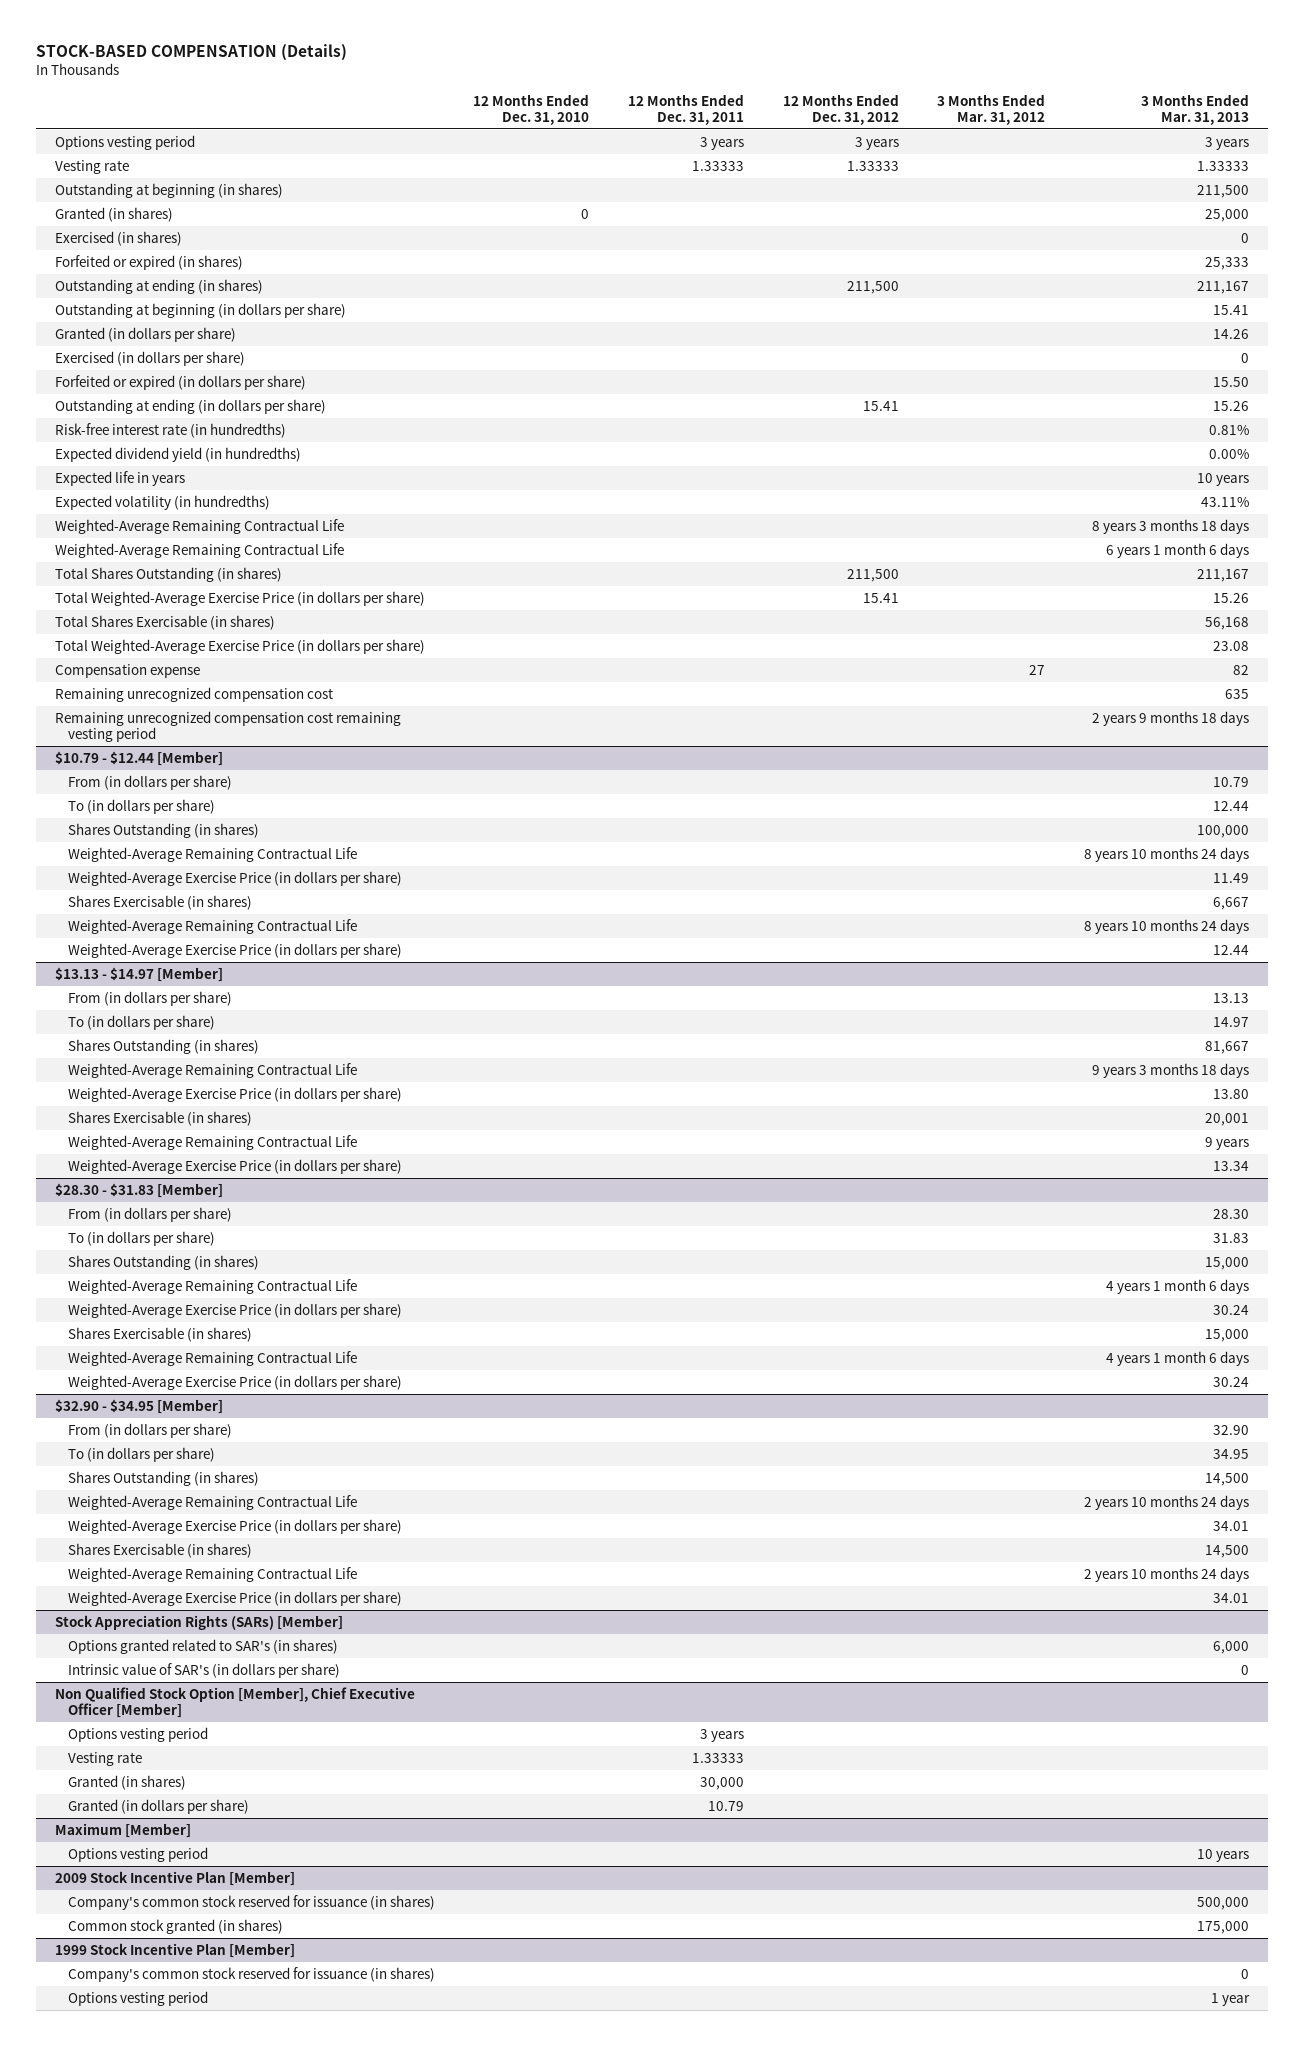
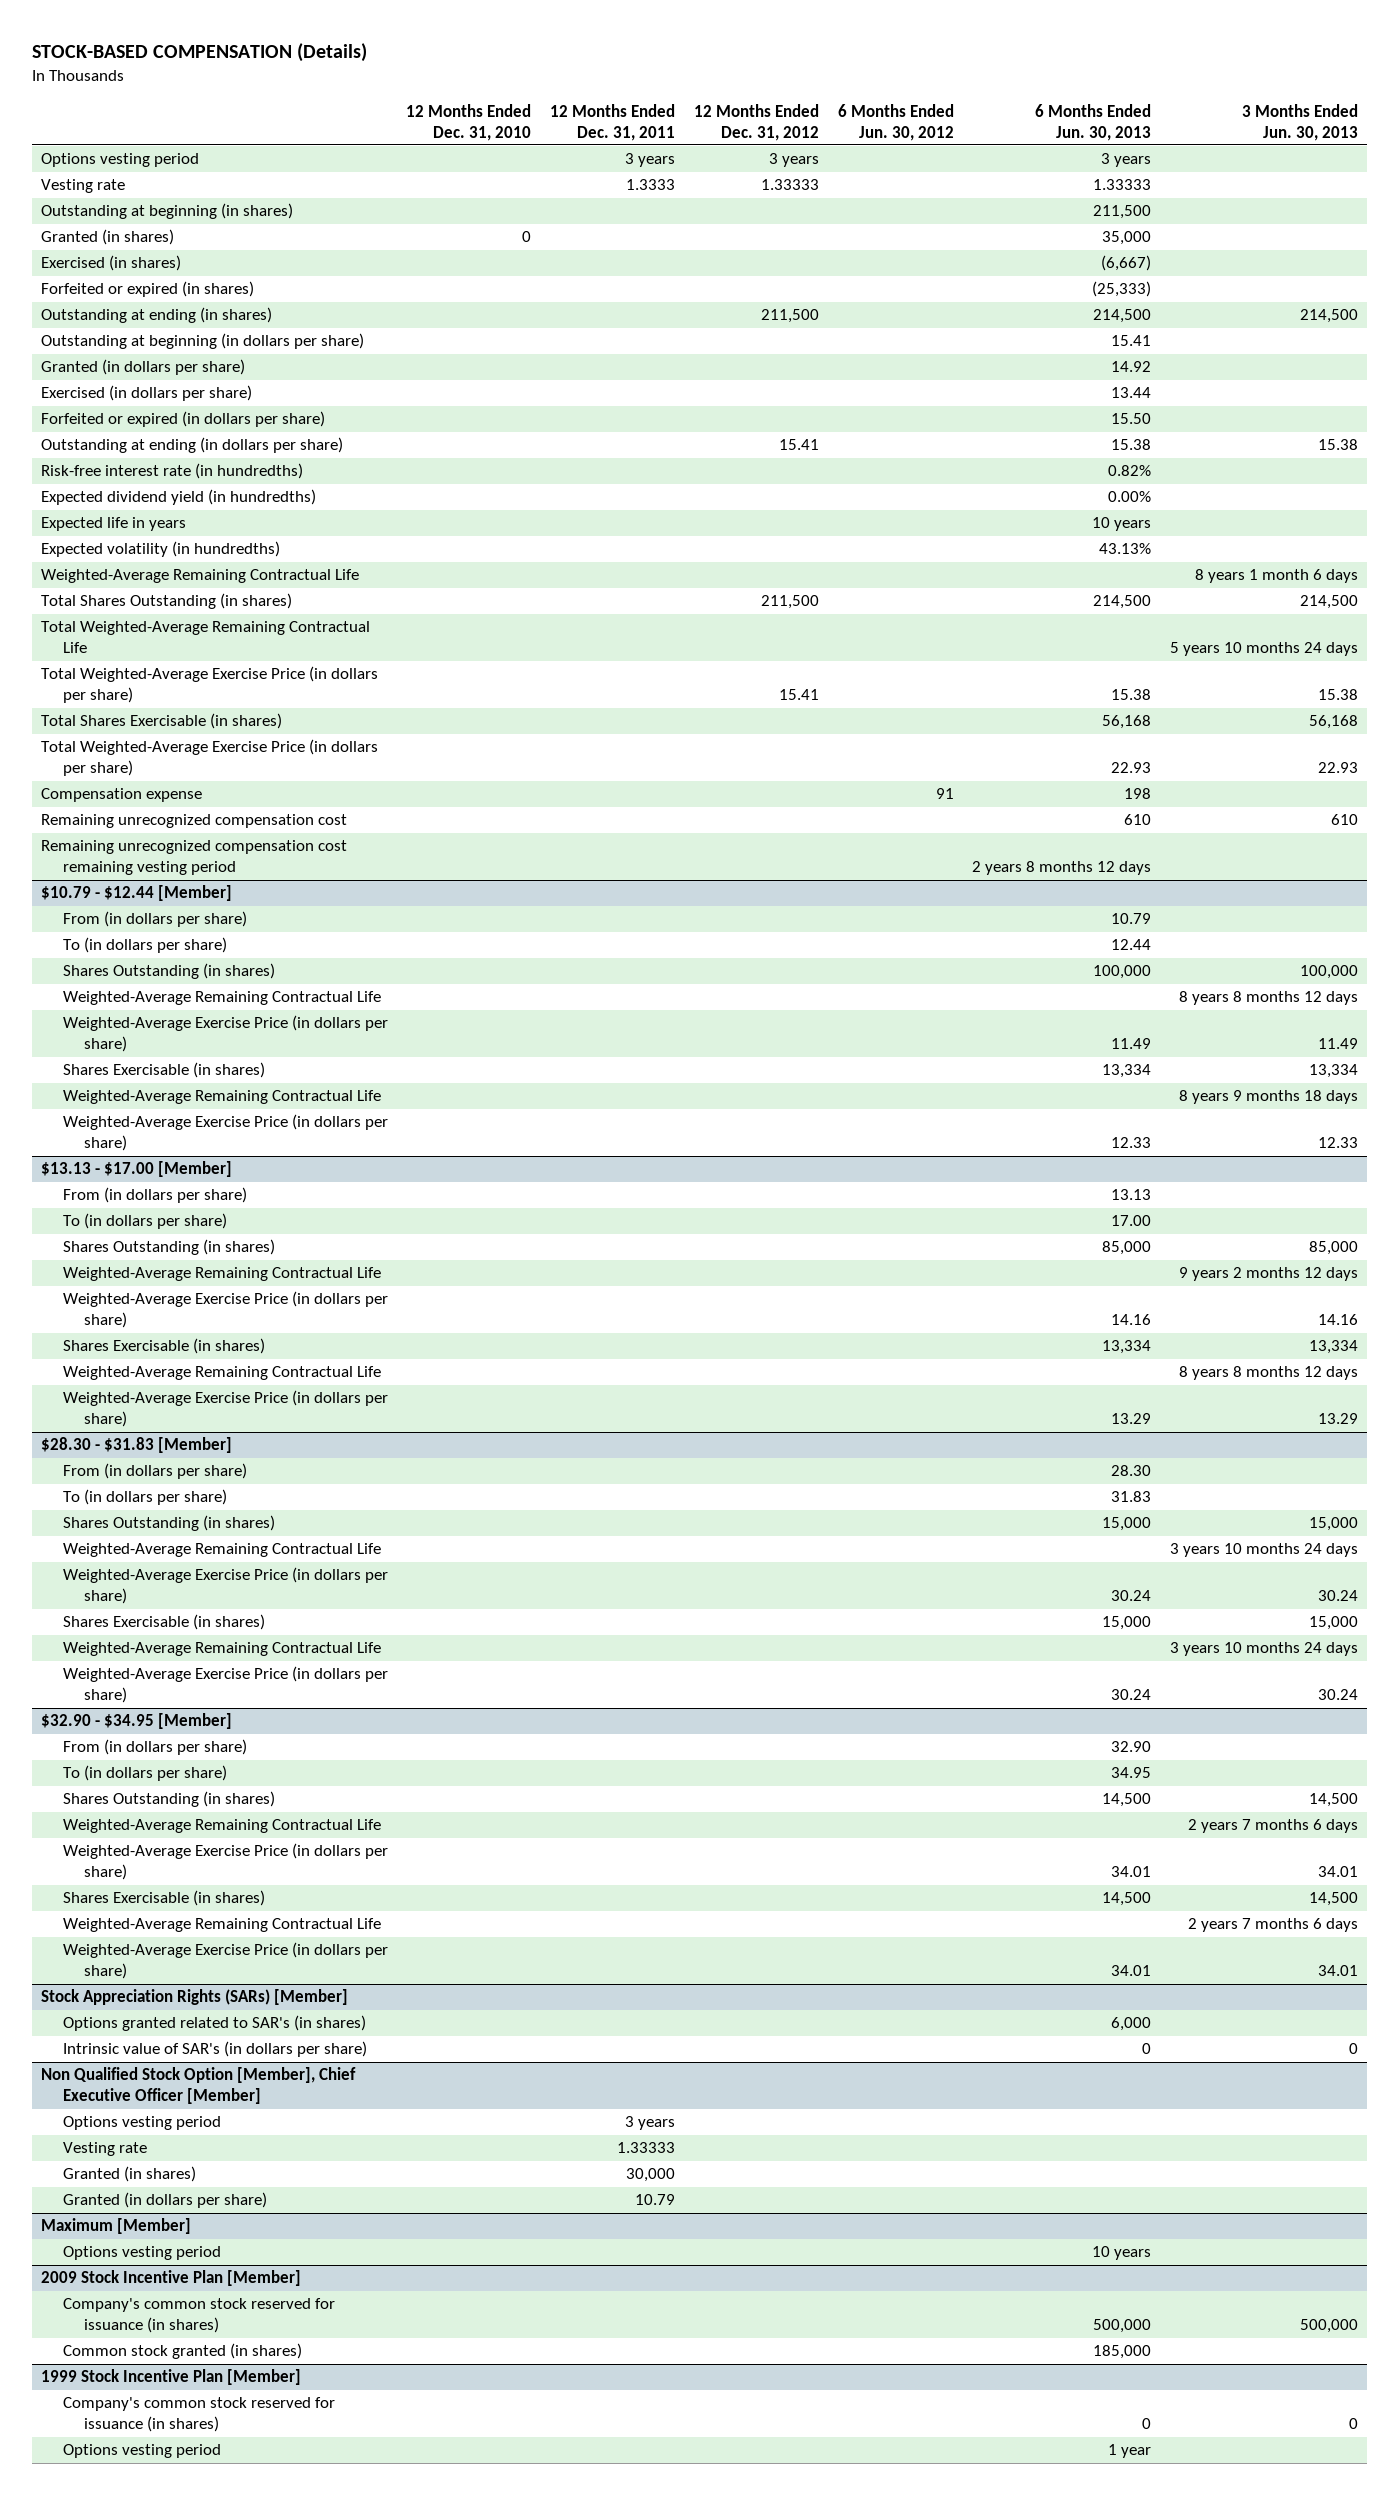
[937,93,1046,125] 3 Months Ended Mar. 31, 2012 -> none
[1141,93,1250,125] 3 Months Ended Mar. 31, 2013 -> none
none -> [837,103,954,141] 6 Months Ended Jun. 30, 2012
none -> [1035,103,1152,141] 6 Months Ended Jun. 30, 2013
none -> [1241,103,1358,141] 3 Months Ended Jun. 30, 2013
[692,160,745,171] 1.33333 -> [626,179,676,191] 1.3333
[54,542,344,558] Weighted-Average Remaining Contractual Life -> none
none -> [41,621,371,654] Total Weighted-Average Remaining Contractual Life
[54,966,223,982] $13.13 - $14.97 [Member] -> none
[67,990,232,1006] From (in dollars per share) -> none
[67,1014,215,1030] To (in dollars per share) -> none
[67,1038,259,1054] Shares Outstanding (in shares) -> none
[67,1062,357,1078] Weighted-Average Remaining Contractual Life -> none
[67,1086,402,1102] Weighted-Average Exercise Price (in dollars per share) -> none
[67,1110,252,1126] Shares Exercisable (in shares) -> none
[67,1134,357,1150] Weighted-Average Remaining Contractual Life -> none
[67,1158,402,1174] Weighted-Average Exercise Price (in dollars per share) -> none
none -> [41,1161,233,1178] $13.13 - $17.00 [Member]
none -> [62,1187,247,1204] From (in dollars per share)
none -> [62,1213,227,1230] To (in dollars per share)
none -> [62,1239,275,1256] Shares Outstanding (in shares)
none -> [62,1267,381,1282] Weighted-Average Remaining Contractual Life
none -> [62,1291,388,1329] Weighted-Average Exercise Price (in dollars per share)
none -> [62,1338,265,1355] Shares Exercisable (in shares)
none -> [62,1366,381,1381] Weighted-Average Remaining Contractual Life
none -> [62,1390,388,1428] Weighted-Average Exercise Price (in dollars per share)

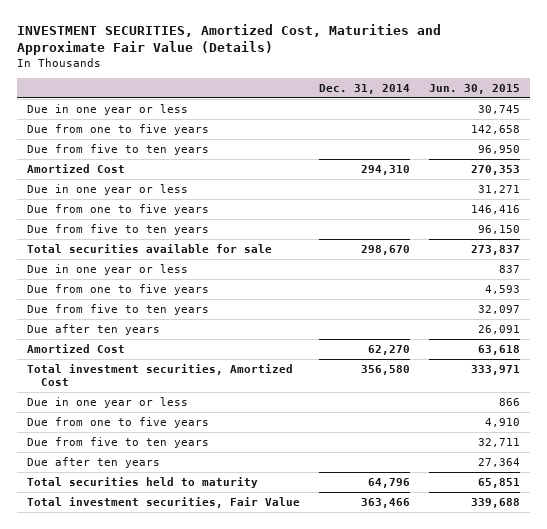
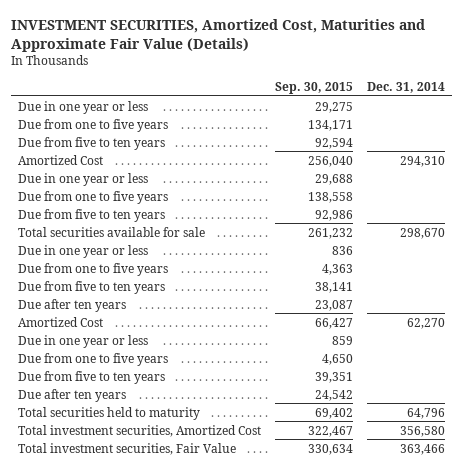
[429,83,521,94] Jun. 30, 2015 -> none
none -> [274,82,353,95] Sep. 30, 2015
[26,364,293,387] Total investment securities, Amortized Cost -> [17,424,261,437] Total investment securities, Amortized Cost

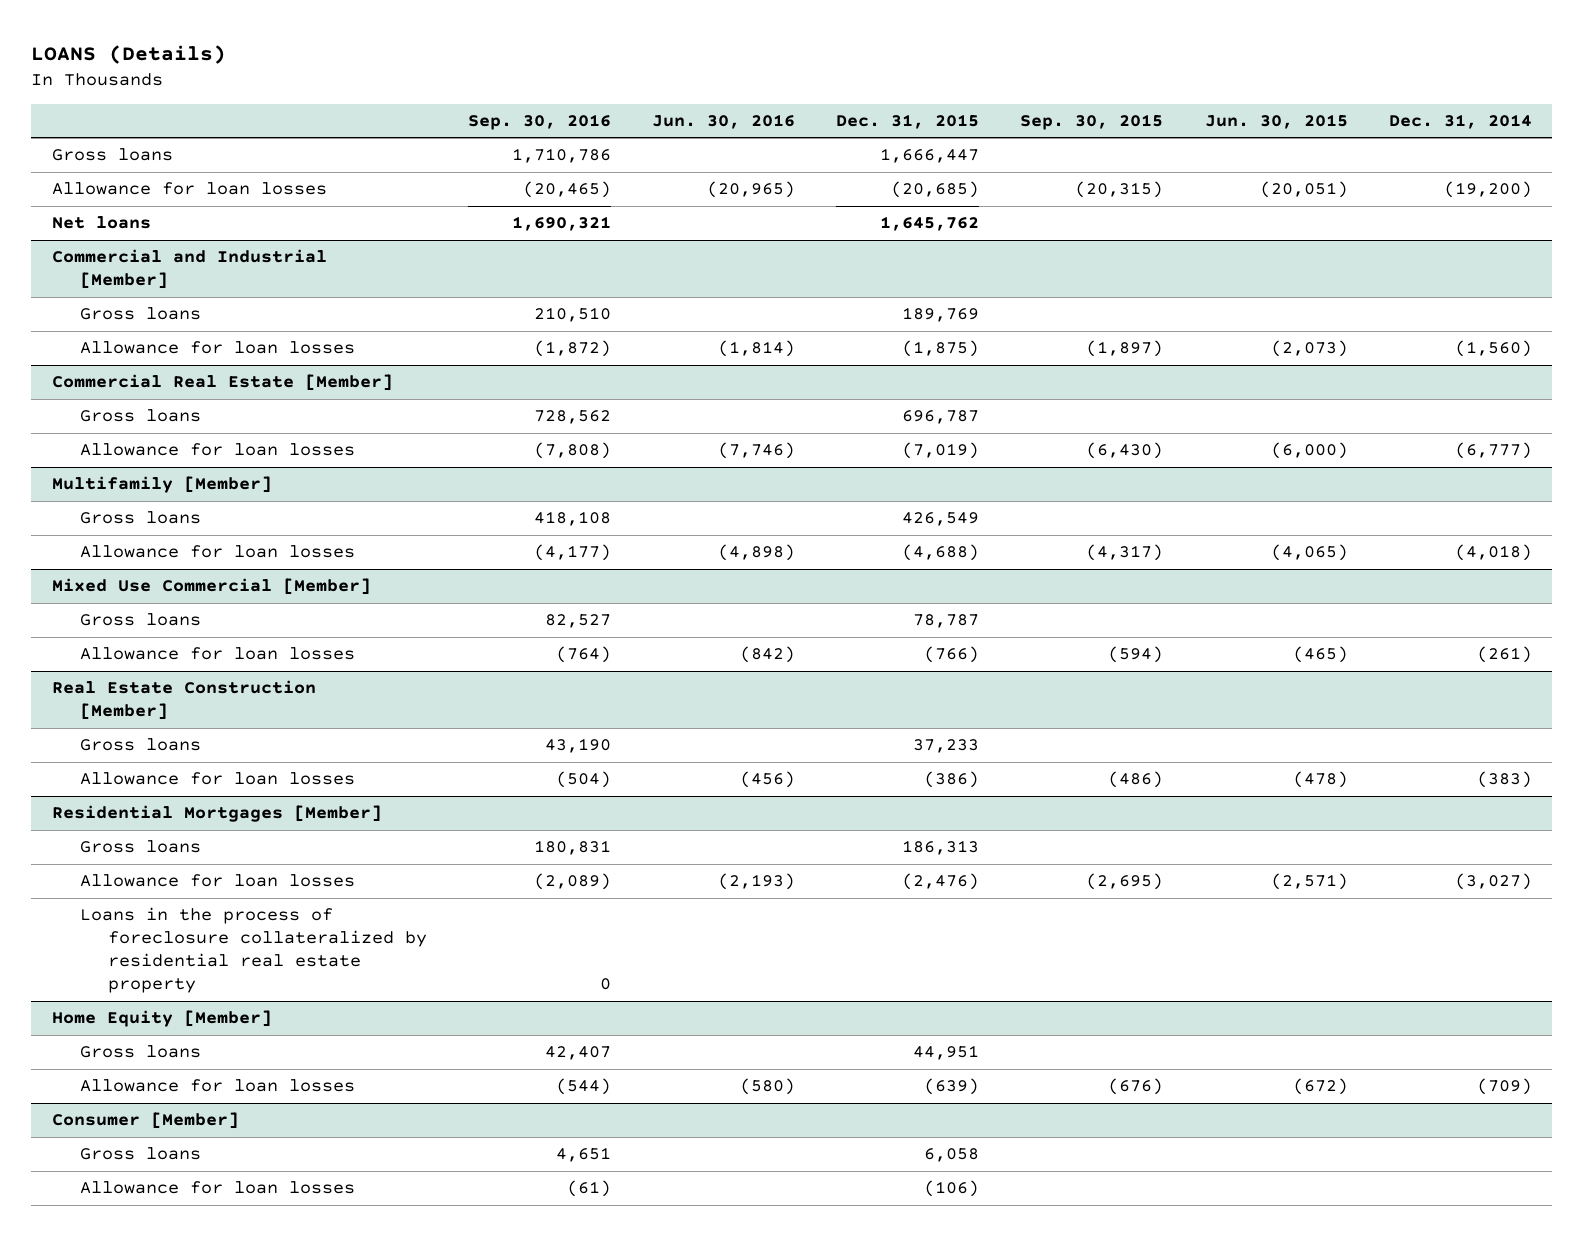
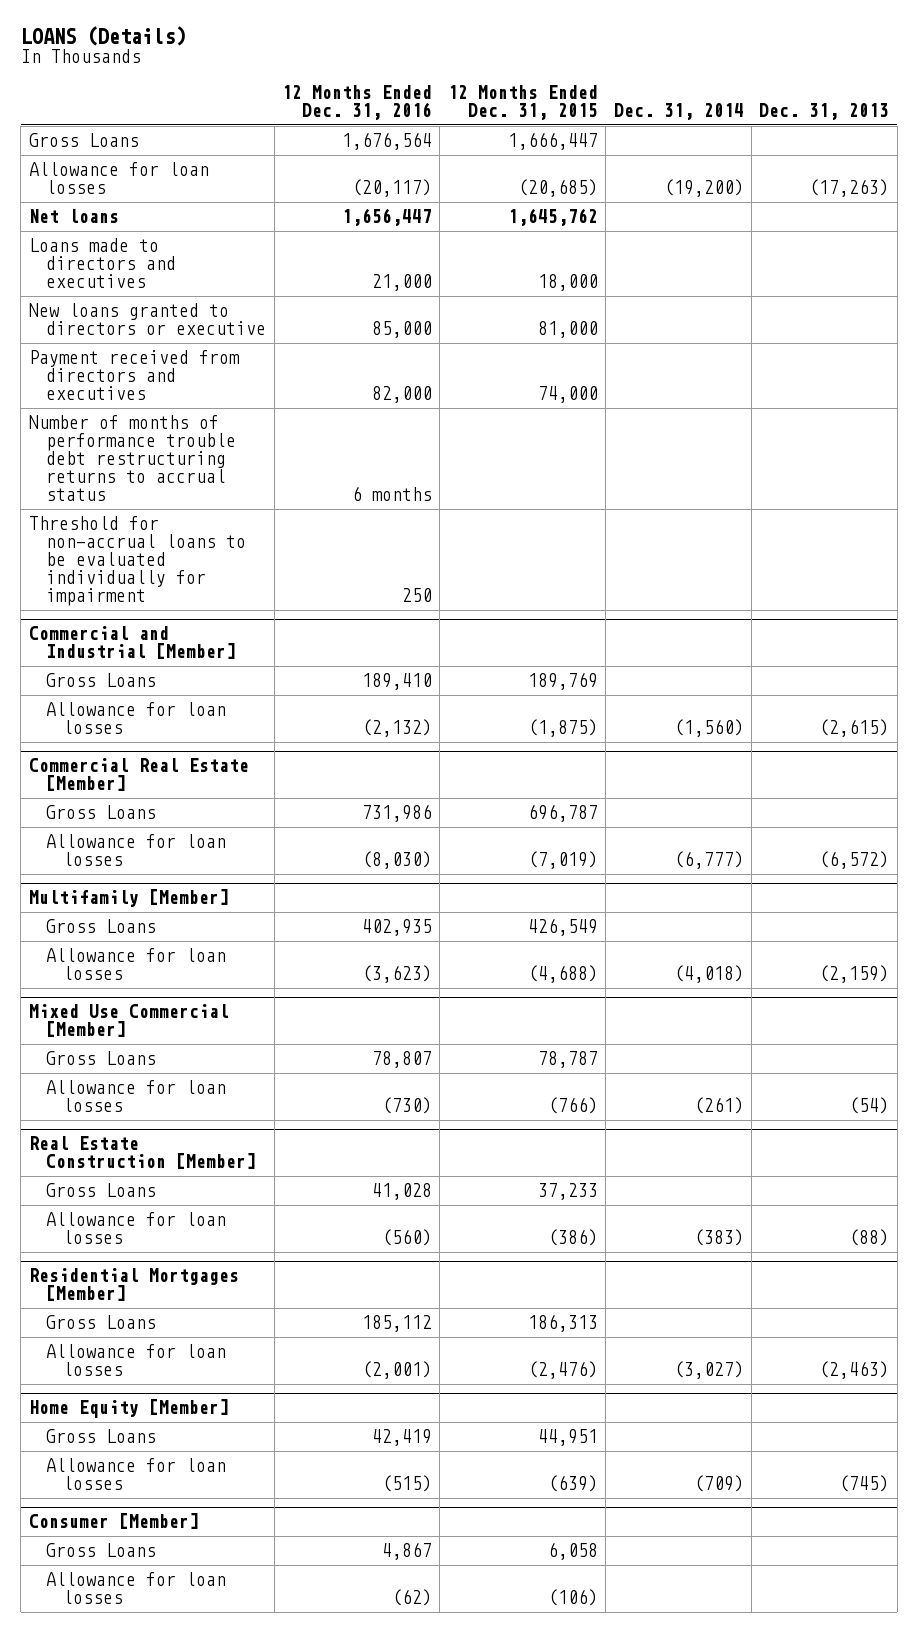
[468,113,612,130] Sep. 30, 2016 -> none
[652,113,796,129] Jun. 30, 2016 -> none
[836,113,980,129] Dec. 31, 2015 -> none
[1020,113,1164,130] Sep. 30, 2015 -> none
[1204,113,1348,129] Jun. 30, 2015 -> none
none -> [281,85,432,121] 12 Months Ended Dec. 31, 2016
none -> [447,85,598,121] 12 Months Ended Dec. 31, 2015
none -> [759,103,890,121] Dec. 31, 2013
[51,148,173,162] Gross loans -> [28,133,139,148] Gross Loans
none -> [28,238,177,289] Loans made to directors and executives
none -> [28,303,267,336] New loans granted to directors or executive
none -> [28,350,240,401] Payment received from directors and executives
none -> [28,415,237,502] Number of months of performance trouble debt restructuring returns to accrual status
none -> [28,516,247,607] Threshold for non-accrual loans to be evaluated individually for impairment
[79,307,201,321] Gross loans -> [46,673,157,688] Gross Loans
[79,409,201,423] Gross loans -> [46,805,157,820] Gross Loans
[79,511,201,525] Gross loans -> [46,919,157,934] Gross Loans
[79,613,201,627] Gross loans -> [46,1051,157,1066] Gross Loans
[79,738,201,752] Gross loans -> [46,1183,157,1198] Gross Loans
[79,840,201,854] Gross loans -> [46,1315,157,1330] Gross Loans
[79,907,427,994] Loans in the process of foreclosure collateralized by residential real estate property -> none
[79,1045,201,1059] Gross loans -> [46,1429,157,1444] Gross Loans
[79,1147,201,1161] Gross loans -> [46,1543,157,1558] Gross Loans

